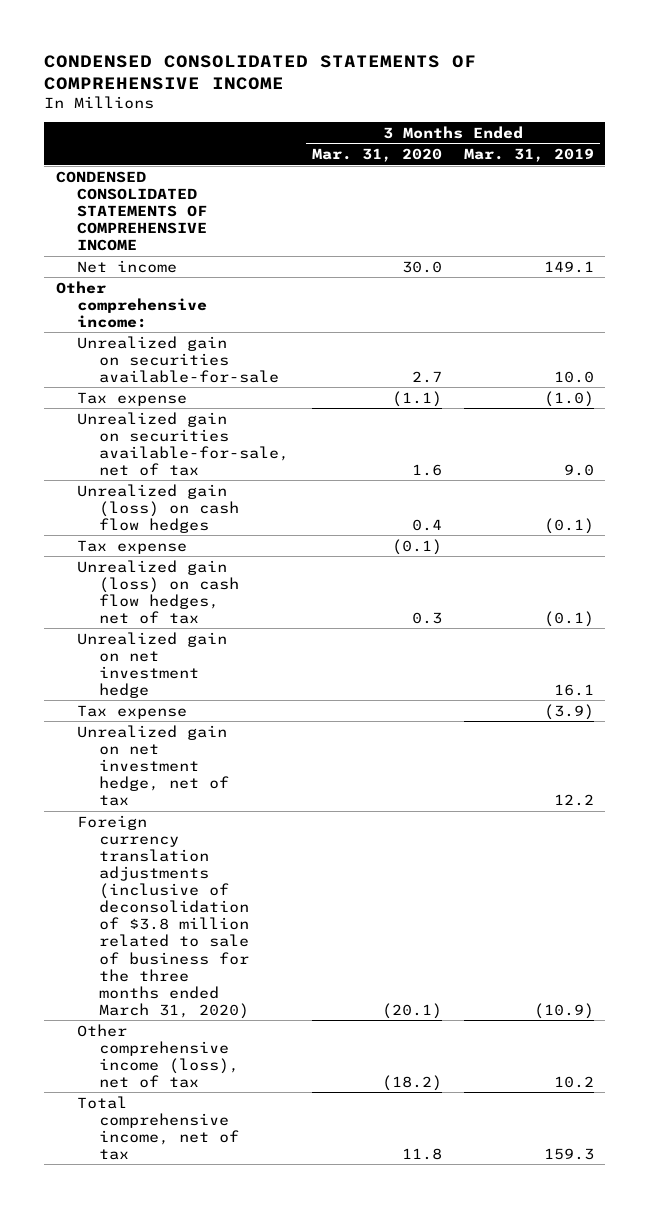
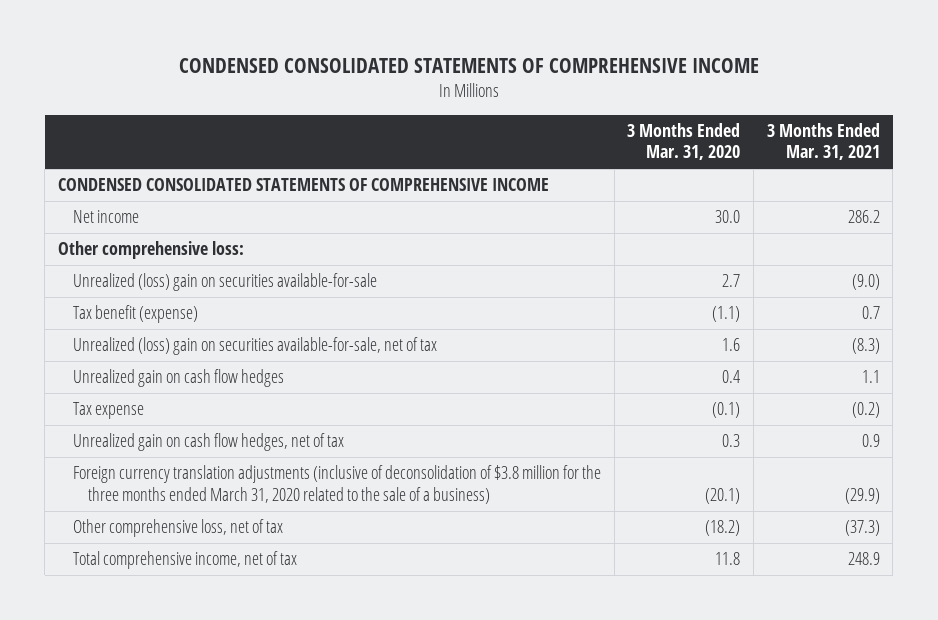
[463,147,594,162] Mar. 31, 2019 -> none
none -> [766,122,880,161] 3 Months Ended Mar. 31, 2021
[55,280,208,328] Other comprehensive income: -> [57,241,244,260] Other comprehensive loss:
[77,335,280,383] Unrealized gain on securities available-for-sale -> [73,273,378,292] Unrealized (loss) gain on securities available-for-sale
[77,391,188,406] Tax expense -> [73,305,199,324] Tax benefit (expense)
[77,411,290,476] Unrealized gain on securities available-for-sale, net of tax -> [73,337,438,356] Unrealized (loss) gain on securities available-for-sale, net of tax
[77,483,240,533] Unrealized gain (loss) on cash flow hedges -> [73,369,285,388] Unrealized gain on cash flow hedges
[77,631,228,698] Unrealized gain on net investment hedge -> none
[77,704,188,719] Tax expense -> none
[77,724,230,807] Unrealized gain on net investment hedge, net of tax -> none
[77,559,240,624] Unrealized gain (loss) on cash flow hedges, net of tax -> [73,433,345,452] Unrealized gain on cash flow hedges, net of tax
[77,814,250,1019] Foreign currency translation adjustments (inclusive of deconsolidation of $3.8 million related to sale of business for the three months ended March 31, 2020) -> [73,465,602,504] Foreign currency translation adjustments (inclusive of deconsolidation of $3.8 million for the three months ended March 31, 2020 related to the sale of a business)
[77,1023,240,1088] Other comprehensive income (loss), net of tax -> [73,519,284,538] Other comprehensive loss, net of tax

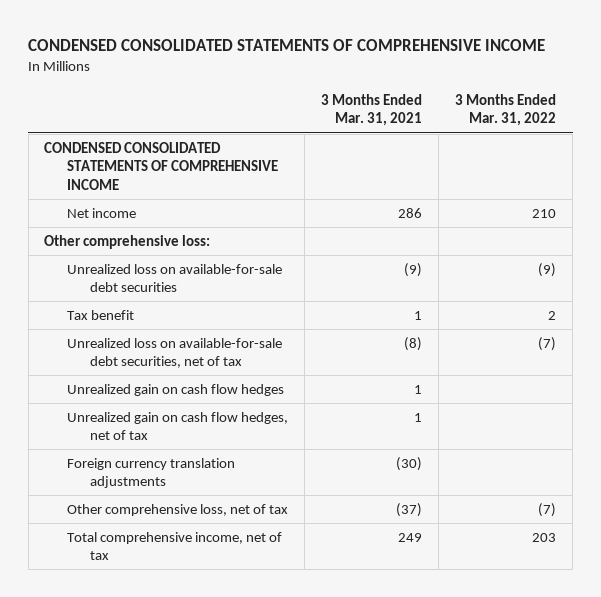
[627,122,741,161] 3 Months Ended Mar. 31, 2020 -> none
none -> [455,93,557,127] 3 Months Ended Mar. 31, 2022
[847,210,880,224] 286.2 -> [398,207,423,218] 286
[73,402,145,420] Tax expense -> none
[73,465,602,504] Foreign currency translation adjustments (inclusive of deconsolidation of $3.8 million for the three months ended March 31, 2020 related to the sale of a business) -> none
[73,273,378,292] Unrealized (loss) gain on securities available-for-sale -> [67,263,283,293] Unrealized loss on available-for-sale debt securities
[851,274,880,291] (9.0) -> [404,262,423,277] (9)
[73,305,199,324] Tax benefit (expense) -> [67,309,135,320] Tax benefit
[861,306,880,320] 0.7 -> [414,310,423,320] 1
[73,337,438,356] Unrealized (loss) gain on securities available-for-sale, net of tax -> [67,337,283,369] Unrealized loss on available-for-sale debt securities, net of tax
[851,338,880,355] (8.3) -> [404,336,423,351] (8)
[861,370,880,384] 1.1 -> [414,384,423,394] 1
[861,434,880,448] 0.9 -> [414,412,423,422] 1
none -> [67,457,236,489] Foreign currency translation adjustments
[844,520,880,537] (37.3) -> [396,502,423,517] (37)
[847,552,880,566] 248.9 -> [398,532,423,542] 249

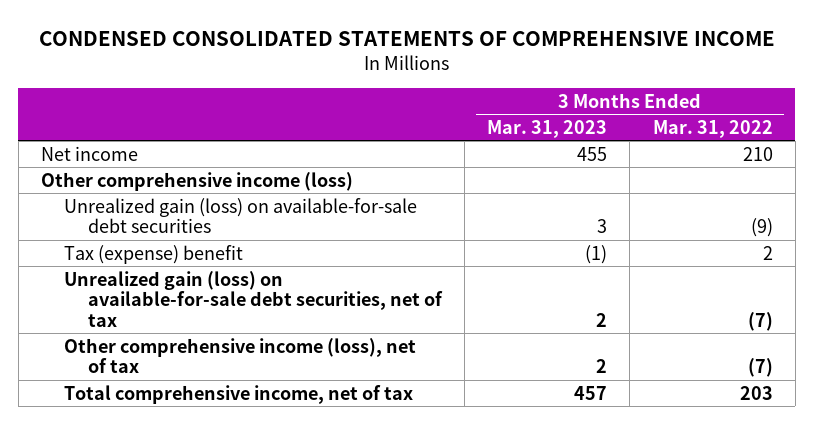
[321,93,423,127] 3 Months Ended Mar. 31, 2021 -> none
none -> [487,119,608,138] Mar. 31, 2023
[44,141,279,190] CONDENSED CONSOLIDATED STATEMENTS OF COMPREHENSIVE INCOME -> none
[67,383,285,396] Unrealized gain on cash flow hedges -> none
[67,411,289,441] Unrealized gain on cash flow hedges, net of tax -> none
[67,457,236,489] Foreign currency translation adjustments -> none
[44,234,211,249] Other comprehensive loss: -> [40,171,353,191] Other comprehensive income (loss)
[67,263,283,293] Unrealized loss on available-for-sale debt securities -> [64,197,418,234] Unrealized gain (loss) on available-for-sale debt securities
[67,309,135,320] Tax benefit -> [64,244,244,264] Tax (expense) benefit
[67,337,283,369] Unrealized loss on available-for-sale debt securities, net of tax -> [64,270,443,327] Unrealized gain (loss) on available-for-sale debt securities, net of tax
[67,503,289,516] Other comprehensive loss, net of tax -> [64,337,417,374] Other comprehensive income (loss), net of tax

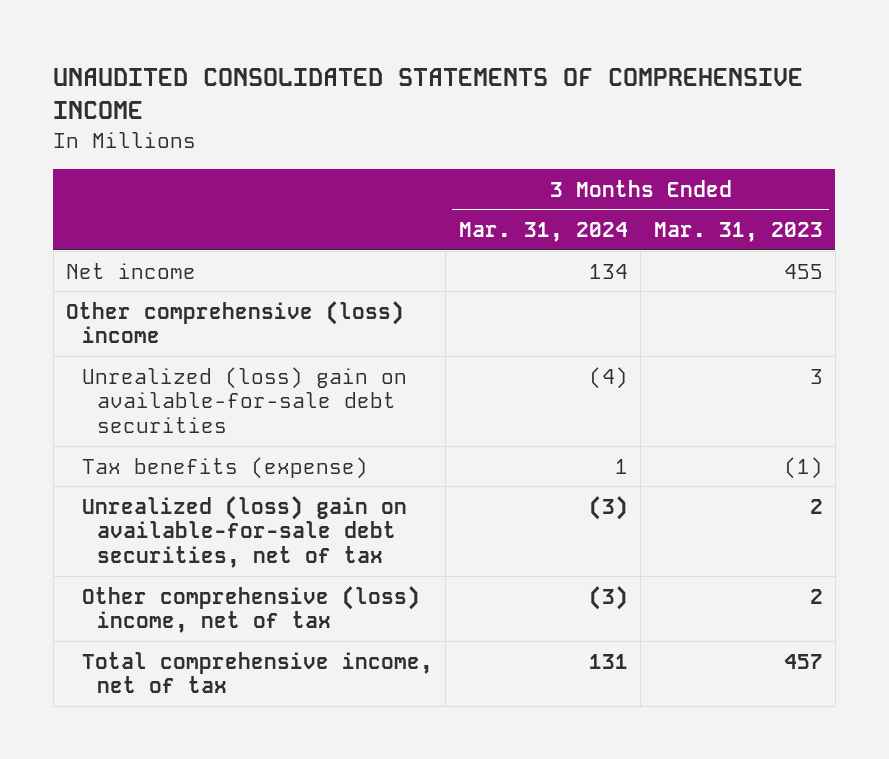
[38,31,775,47] CONDENSED CONSOLIDATED STATEMENTS OF COMPREHENSIVE INCOME -> [53,68,804,120] UNAUDITED CONSOLIDATED STATEMENTS OF COMPREHENSIVE INCOME
[652,119,773,138] Mar. 31, 2022 -> none
none -> [458,222,628,243] Mar. 31, 2024
[40,171,353,191] Other comprehensive income (loss) -> [66,300,405,344] Other comprehensive (loss) income
[64,197,418,234] Unrealized gain (loss) on available-for-sale debt securities -> [81,366,407,434] Unrealized (loss) gain on available-for-sale debt securities
[64,244,244,264] Tax (expense) benefit -> [81,456,368,479] Tax benefits (expense)
[64,270,443,327] Unrealized gain (loss) on available-for-sale debt securities, net of tax -> [81,495,407,569] Unrealized (loss) gain on available-for-sale debt securities, net of tax
[64,337,417,374] Other comprehensive income (loss), net of tax -> [81,585,420,634] Other comprehensive (loss) income, net of tax

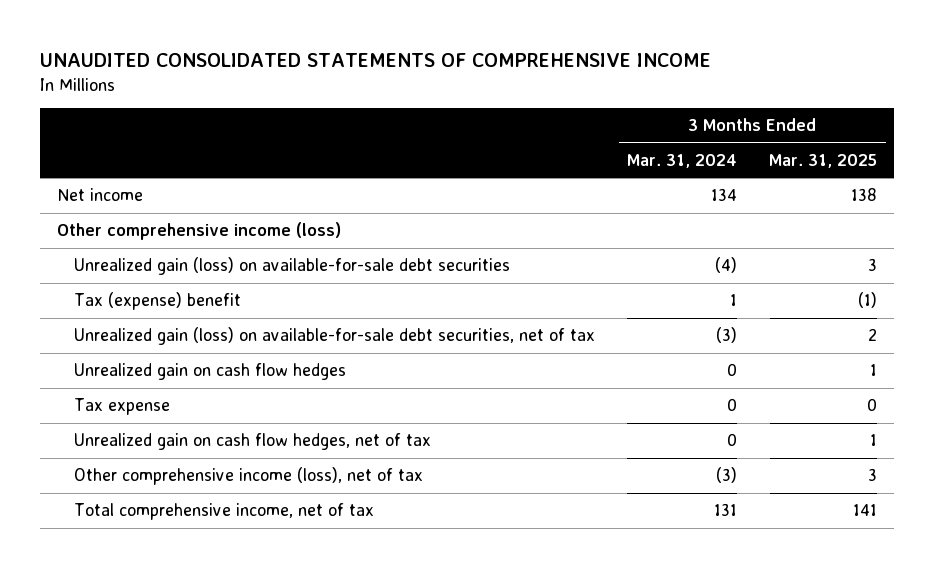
[653,222,823,243] Mar. 31, 2023 -> none
none -> [769,153,878,168] Mar. 31, 2025
[66,300,405,344] Other comprehensive (loss) income -> [56,222,341,241] Other comprehensive income (loss)
[81,366,407,434] Unrealized (loss) gain on available-for-sale debt securities -> [73,257,510,276] Unrealized gain (loss) on available-for-sale debt securities
[81,456,368,479] Tax benefits (expense) -> [73,292,241,311] Tax (expense) benefit
[81,495,407,569] Unrealized (loss) gain on available-for-sale debt securities, net of tax -> [73,327,595,346] Unrealized gain (loss) on available-for-sale debt securities, net of tax
none -> [73,363,346,381] Unrealized gain on cash flow hedges
none -> [73,398,170,416] Tax expense
none -> [73,433,431,451] Unrealized gain on cash flow hedges, net of tax
[81,585,420,634] Other comprehensive (loss) income, net of tax -> [73,467,423,486] Other comprehensive income (loss), net of tax

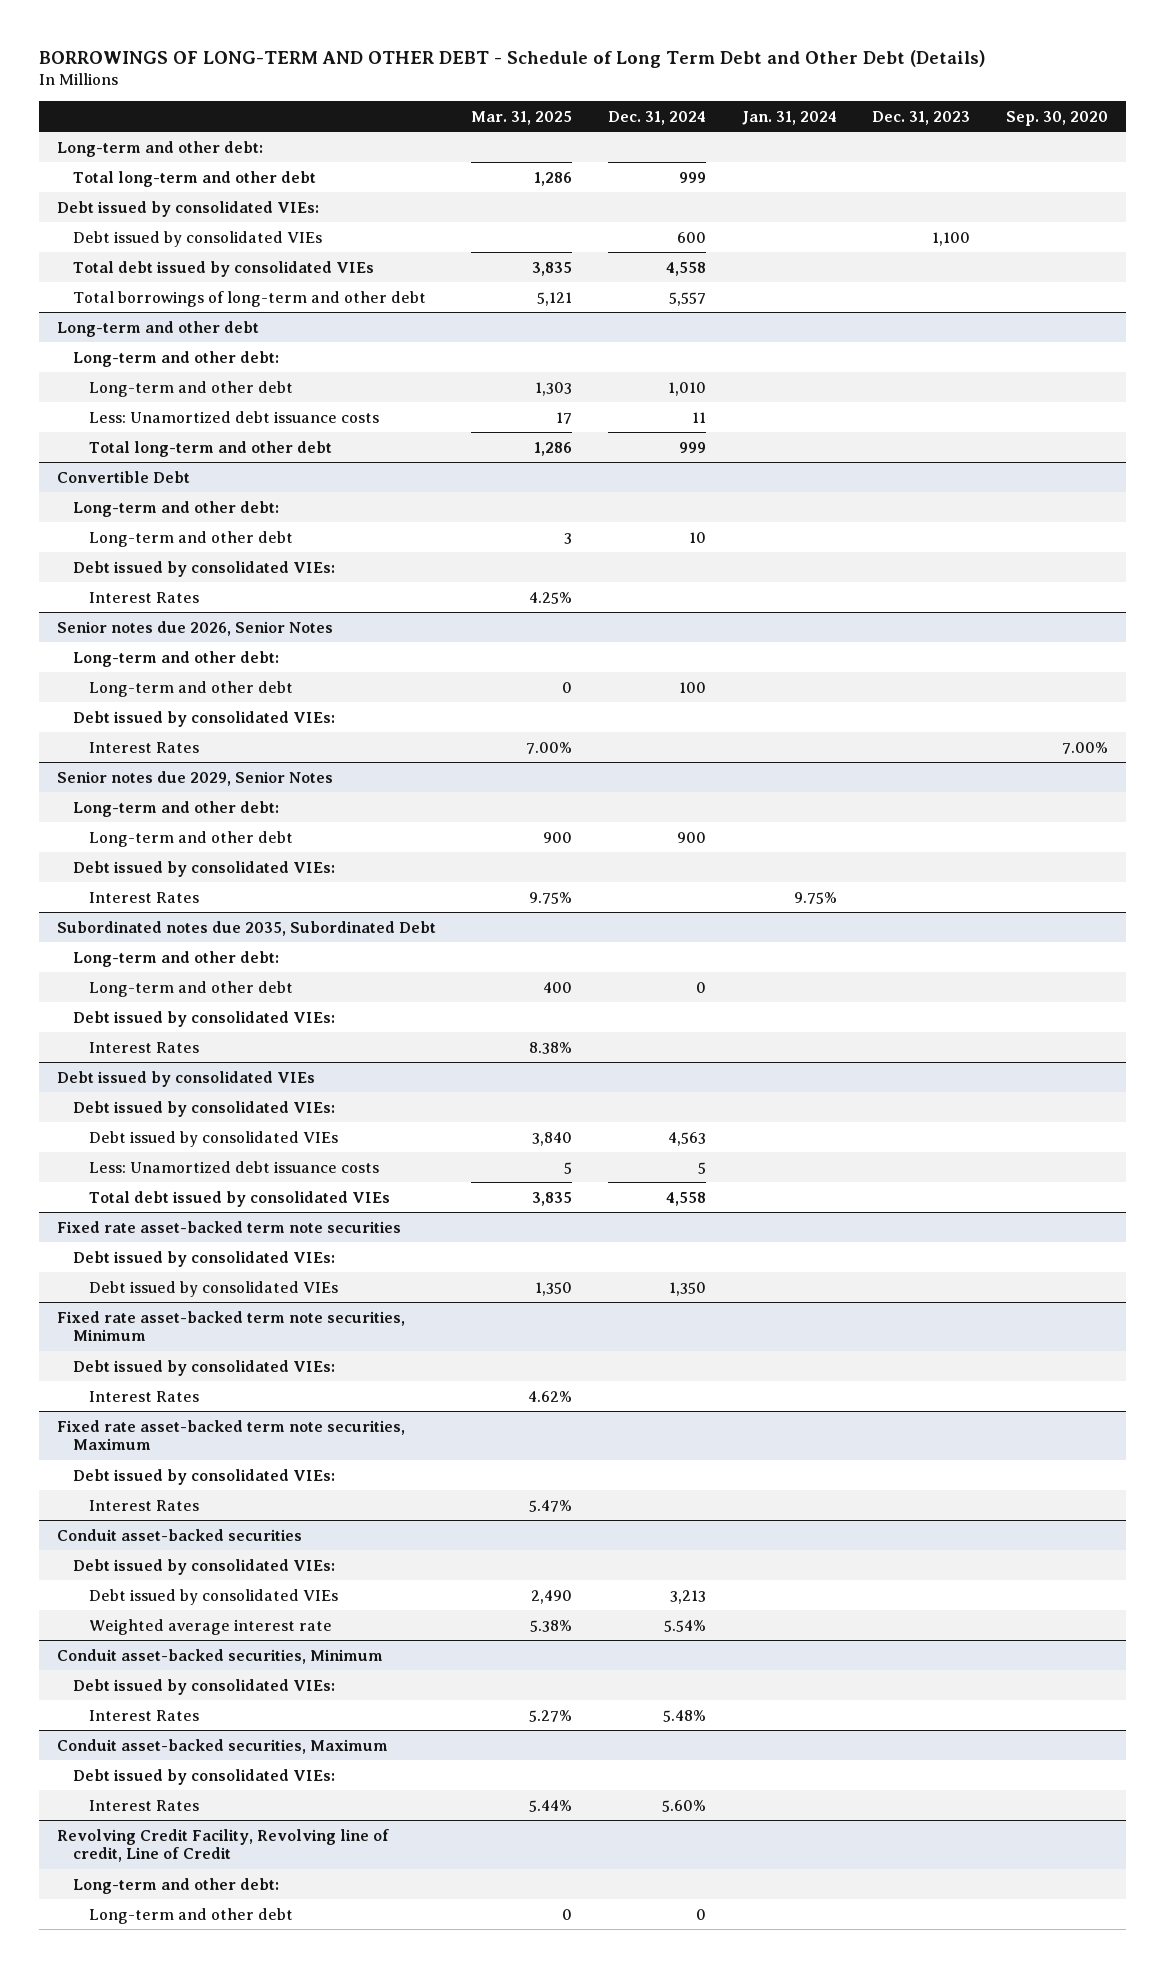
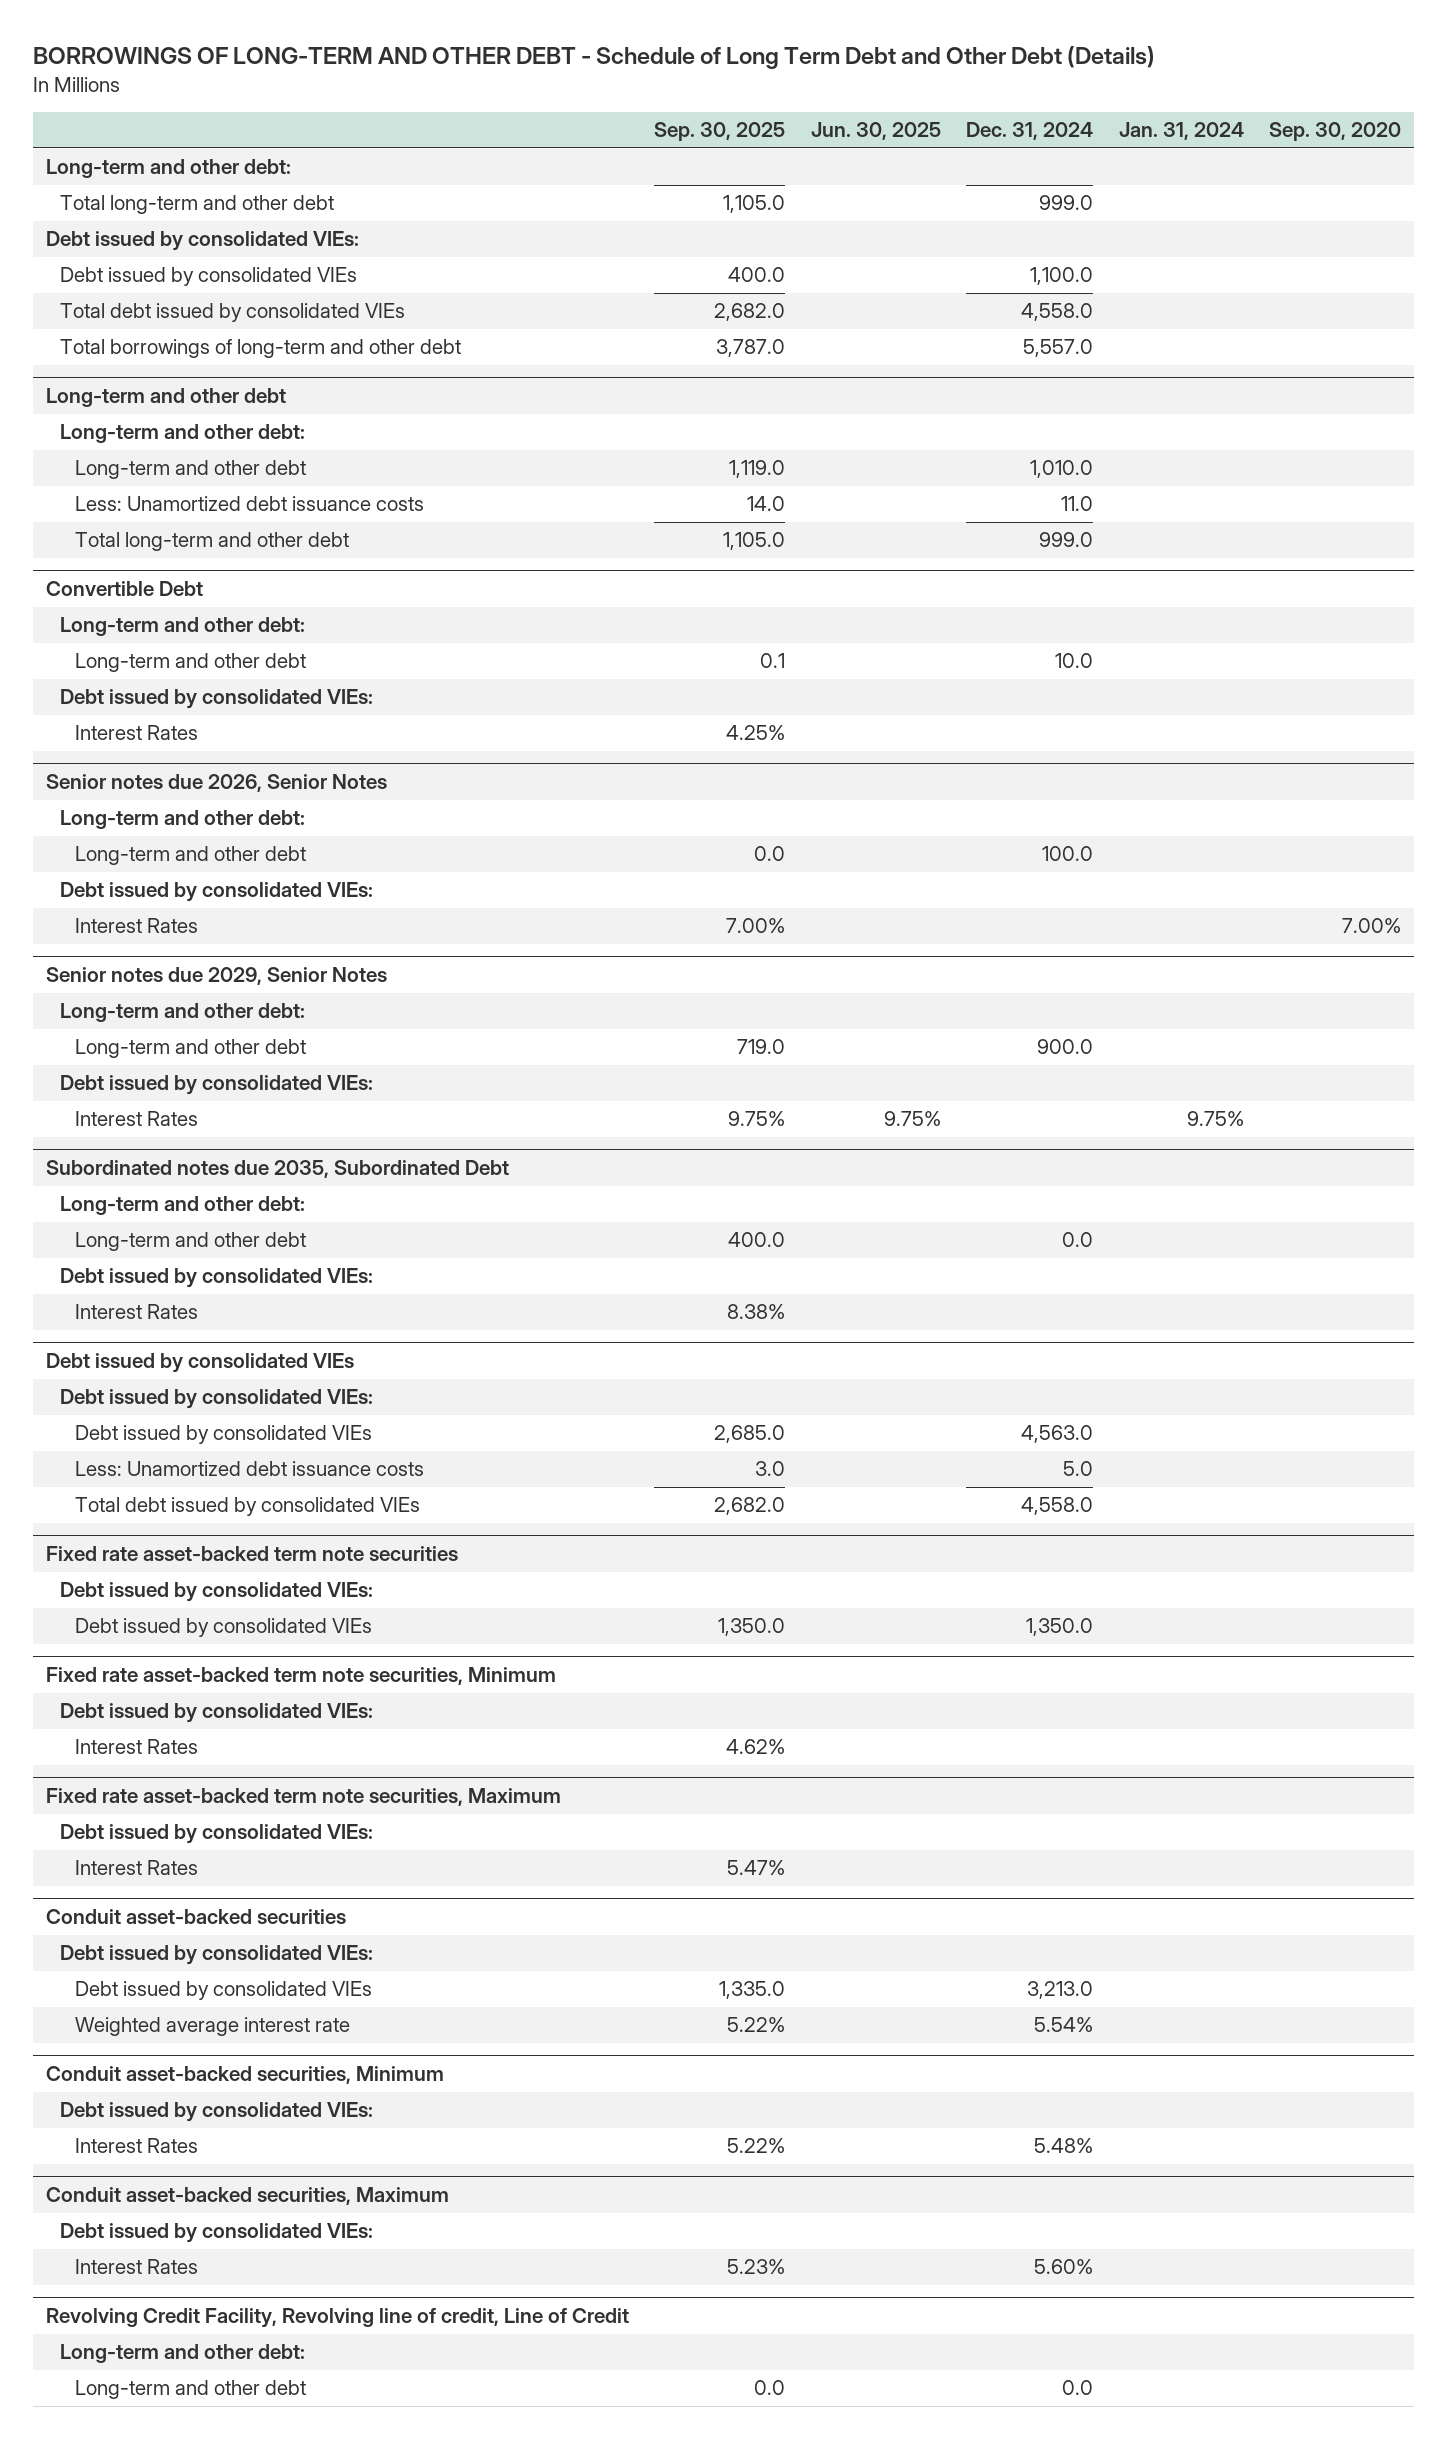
[471,110,573,125] Mar. 31, 2025 -> none
[872,110,971,125] Dec. 31, 2023 -> none
none -> [654,122,786,142] Sep. 30, 2025
none -> [810,122,941,141] Jun. 30, 2025
[678,171,706,183] 999 -> [1039,195,1094,211] 999.0
[676,231,706,243] 600 -> [1030,267,1094,286] 1,100.0
[665,261,706,276] 4,558 -> [1021,303,1094,322] 4,558.0
[668,291,706,306] 5,557 -> [1023,339,1094,358] 5,557.0
[667,381,706,396] 1,010 -> [1030,460,1094,479] 1,010.0
[691,411,706,423] 11 -> [1061,496,1094,512] 11.0
[678,441,706,453] 999 -> [1039,532,1094,548] 999.0
[688,531,706,543] 10 -> [1055,653,1094,669] 10.0
[678,681,706,693] 100 -> [1042,846,1094,862] 100.0
[676,831,706,843] 900 -> [1037,1039,1094,1055] 900.0
[695,981,706,993] 0 -> [1062,1232,1094,1248] 0.0
[667,1131,706,1146] 4,563 -> [1021,1425,1094,1444] 4,563.0
[697,1161,706,1174] 5 -> [1063,1461,1094,1477] 5.0
[665,1191,706,1206] 4,558 -> [1021,1497,1094,1516] 4,558.0
[668,1281,706,1296] 1,350 -> [1026,1618,1094,1637] 1,350.0
[669,1589,706,1604] 3,213 -> [1027,1981,1094,2000] 3,213.0
[695,1908,706,1920] 0 -> [1062,2380,1094,2396] 0.0

